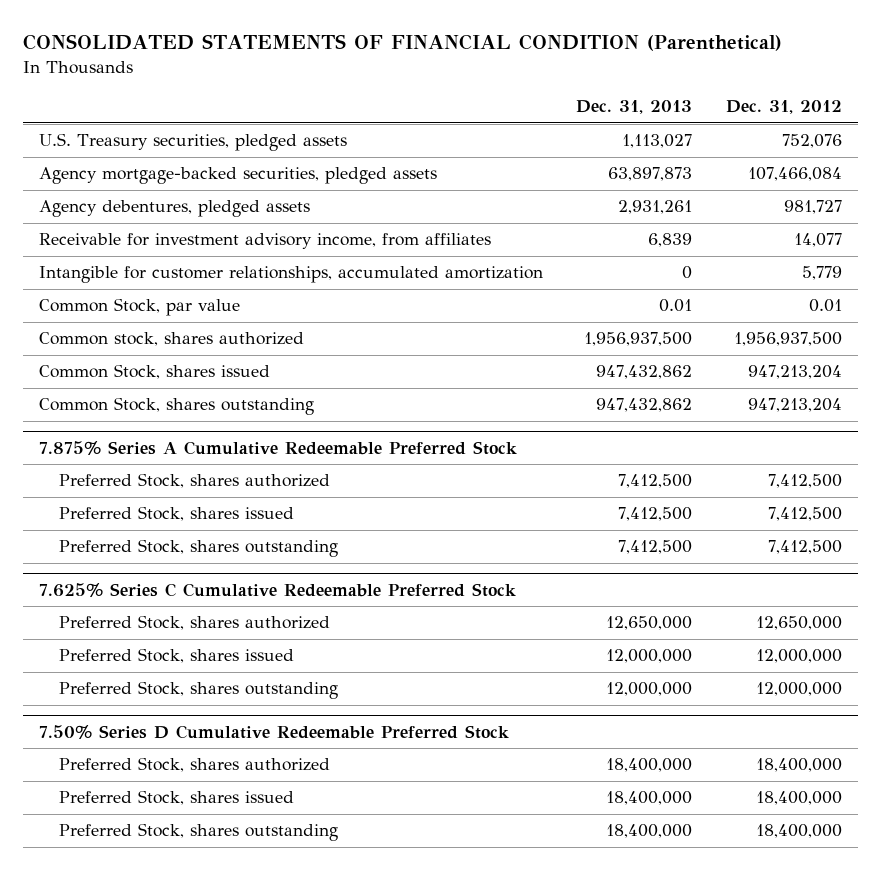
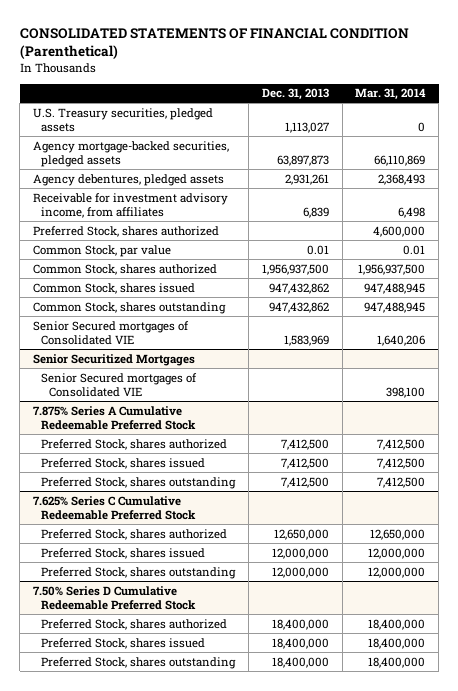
[725,100,842,115] Dec. 31, 2012 -> none
none -> [355,88,427,101] Mar. 31, 2014
[39,266,544,284] Intangible for customer relationships, accumulated amortization -> none
none -> [33,225,220,237] Preferred Stock, shares authorized
[39,332,305,347] Common stock, shares authorized -> [33,263,218,275] Common Stock, shares authorized
none -> [33,320,190,346] Senior Secured mortgages of Consolidated VIE
none -> [33,353,196,366] Senior Securitized Mortgages
none -> [41,372,198,398] Senior Secured mortgages of Consolidated VIE

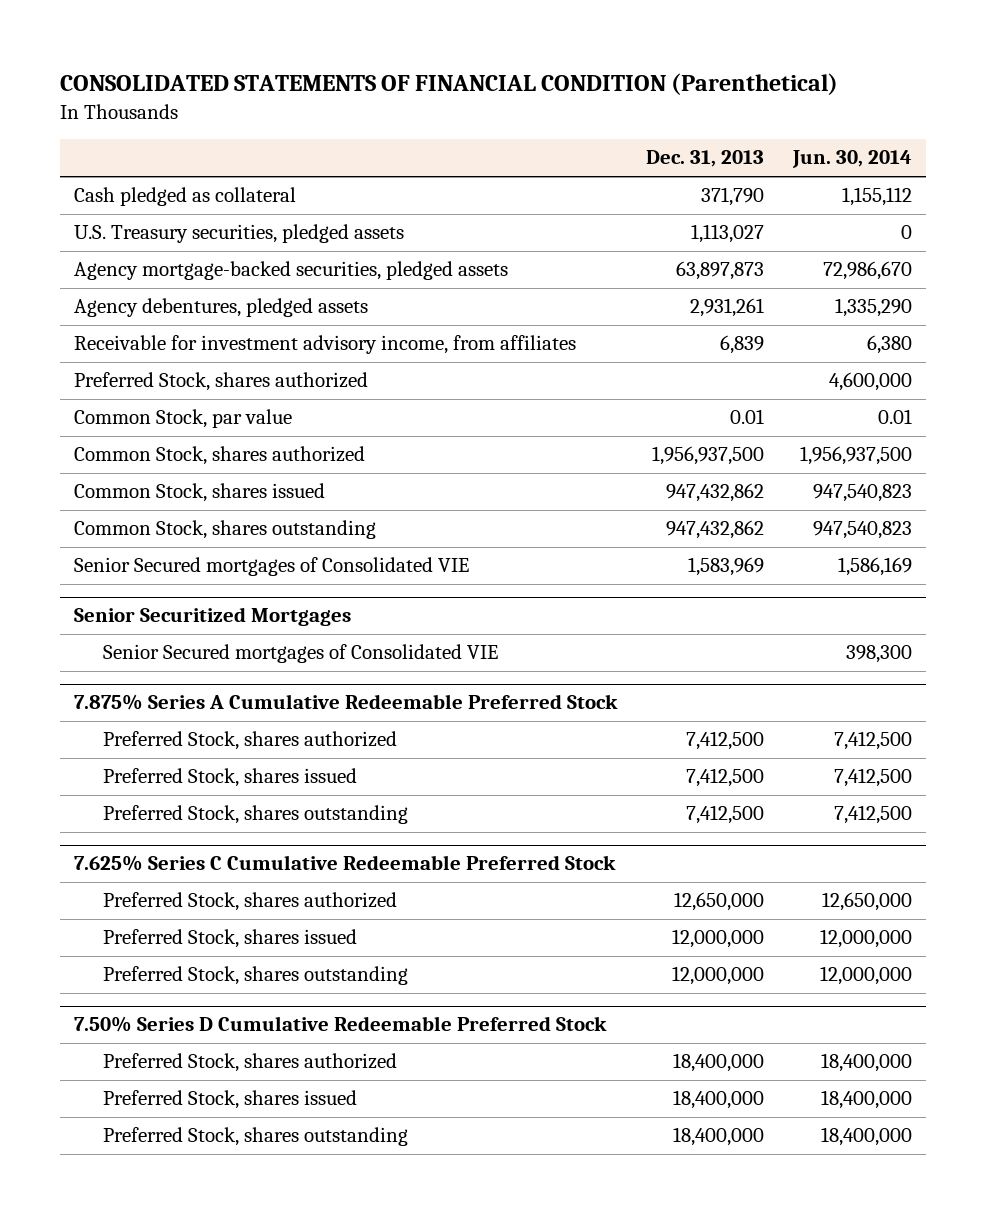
[355,88,427,101] Mar. 31, 2014 -> none
none -> [791,150,912,169] Jun. 30, 2014
none -> [74,187,297,207] Cash pledged as collateral

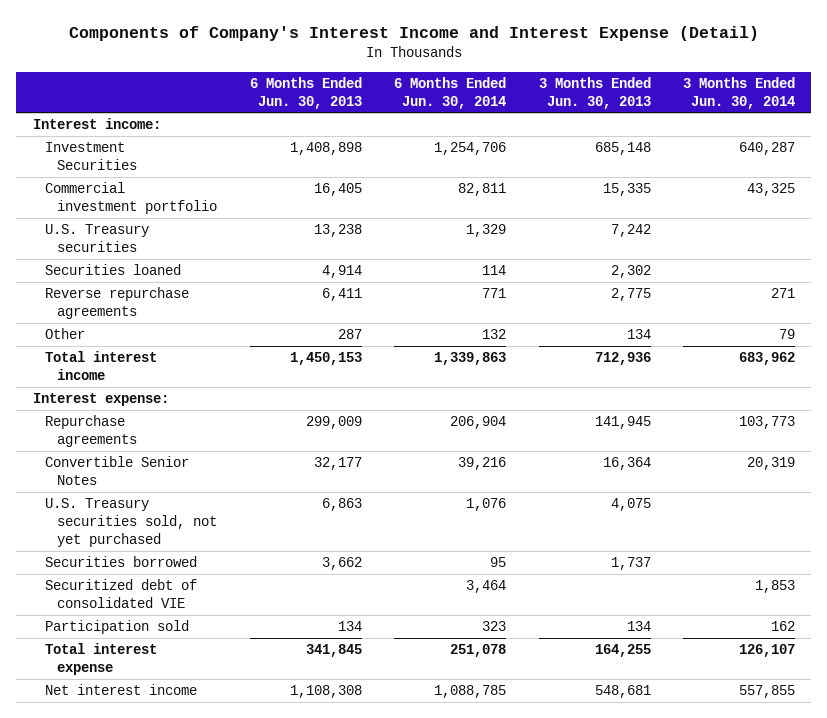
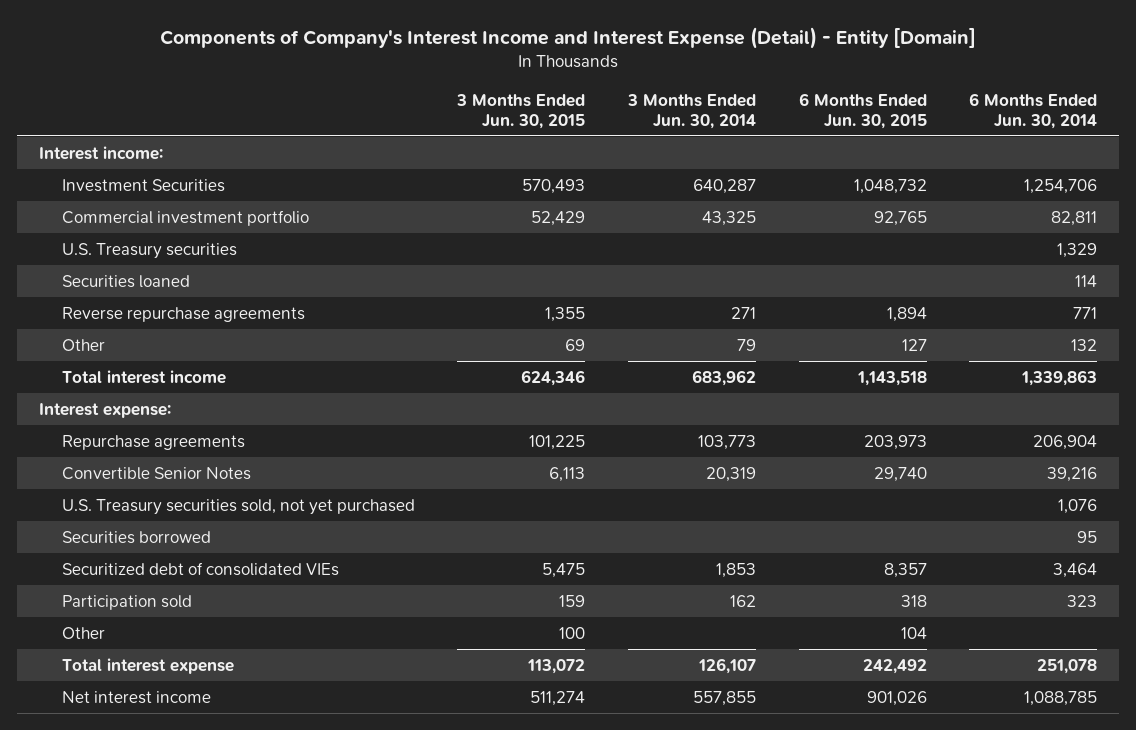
[68,26,759,42] Components of Company's Interest Income and Interest Expense (Detail) -> [160,26,977,49] Components of Company's Interest Income and Interest Expense (Detail) - Entity [Domain]
[249,76,362,109] 6 Months Ended Jun. 30, 2013 -> none
[538,76,651,109] 3 Months Ended Jun. 30, 2013 -> none
none -> [456,93,586,129] 3 Months Ended Jun. 30, 2015
none -> [798,92,927,129] 6 Months Ended Jun. 30, 2015
[44,579,197,609] Securitized debt of consolidated VIE -> [61,561,339,576] Securitized debt of consolidated VIEs
none -> [61,626,105,639] Other

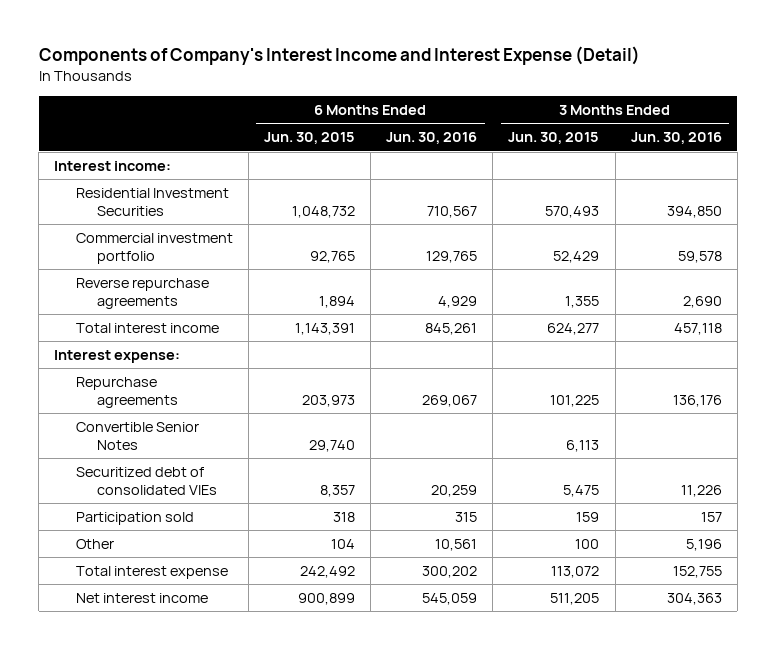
[160,26,977,49] Components of Company's Interest Income and Interest Expense (Detail) - Entity [Domain] -> [38,46,640,66] Components of Company's Interest Income and Interest Expense (Detail)
[627,93,757,129] 3 Months Ended Jun. 30, 2014 -> none
[969,92,1098,129] 6 Months Ended Jun. 30, 2014 -> none
none -> [386,132,478,145] Jun. 30, 2016
none -> [630,132,722,145] Jun. 30, 2016
[61,178,225,192] Investment Securities -> [75,188,229,217] Residential Investment Securities
[61,242,237,259] U.S. Treasury securities -> none
[61,274,190,288] Securities loaned -> none
[61,338,105,351] Other -> none
[521,369,586,386] 624,346 -> [547,323,600,336] 624,277
[856,370,927,386] 1,143,518 -> [294,323,355,336] 1,143,391
[61,498,415,515] U.S. Treasury securities sold, not yet purchased -> none
[61,530,211,544] Securities borrowed -> none
[530,690,586,706] 511,274 -> [550,593,600,606] 511,205
[866,690,927,706] 901,026 -> [297,593,355,606] 900,899

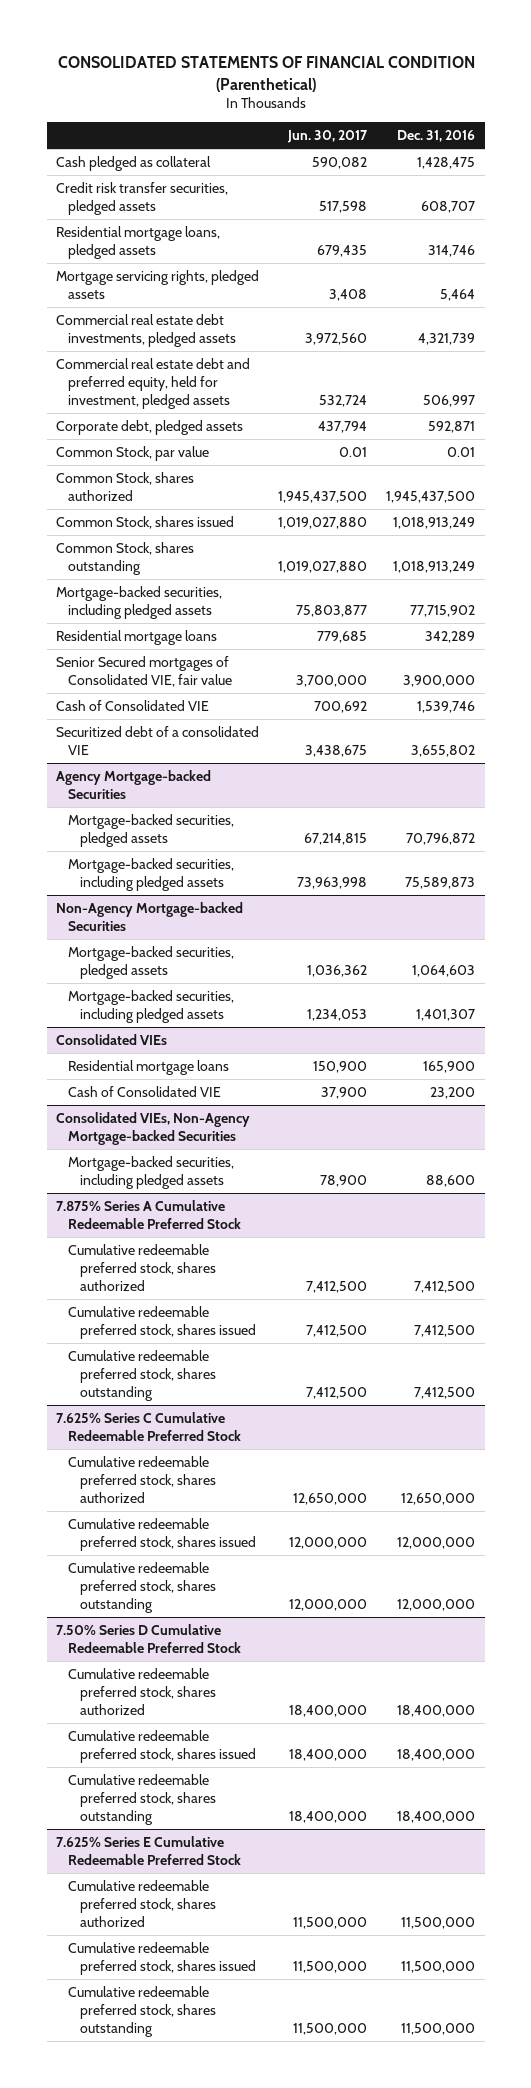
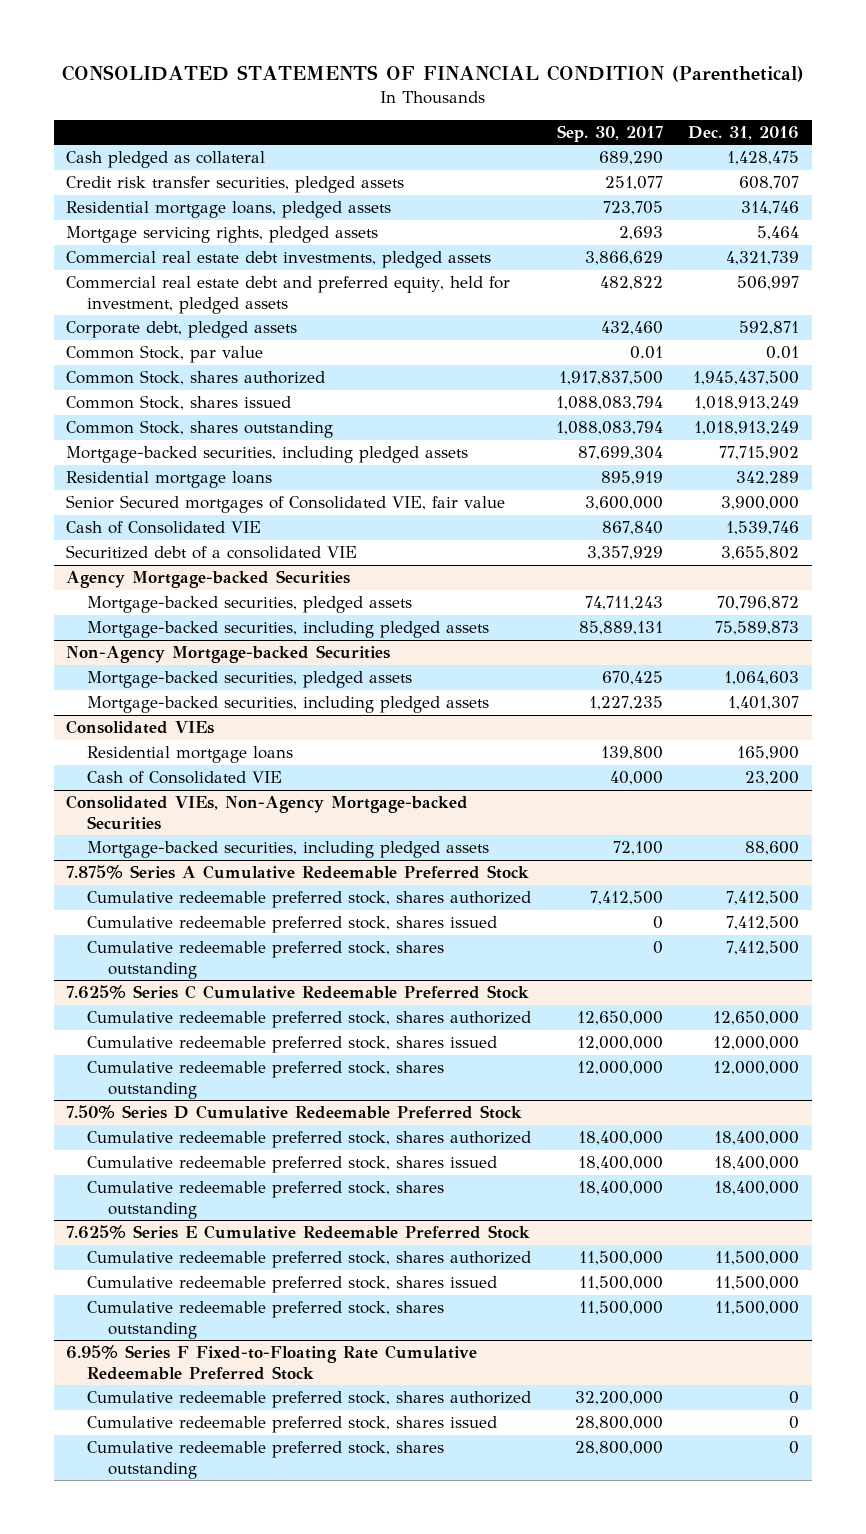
[287,129,369,143] Jun. 30, 2017 -> none
none -> [557,124,664,142] Sep. 30, 2017
none -> [66,1345,478,1380] 6.95% Series F Fixed-to-Floating Rate Cumulative Redeemable Preferred Stock
none -> [87,1391,532,1409] Cumulative redeemable preferred stock, shares authorized
none -> [87,1416,498,1434] Cumulative redeemable preferred stock, shares issued
none -> [87,1441,445,1479] Cumulative redeemable preferred stock, shares outstanding

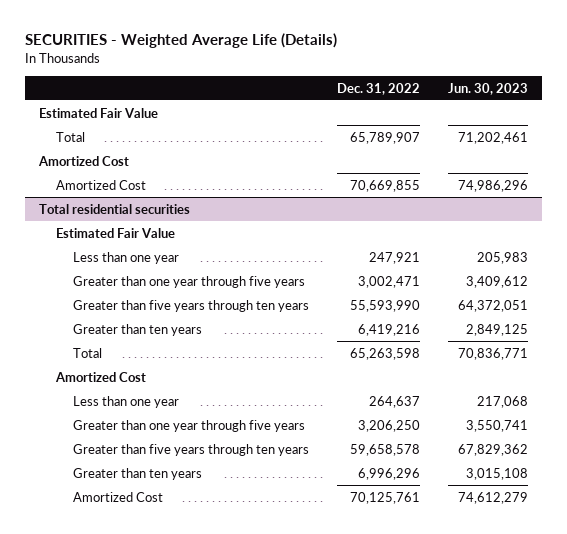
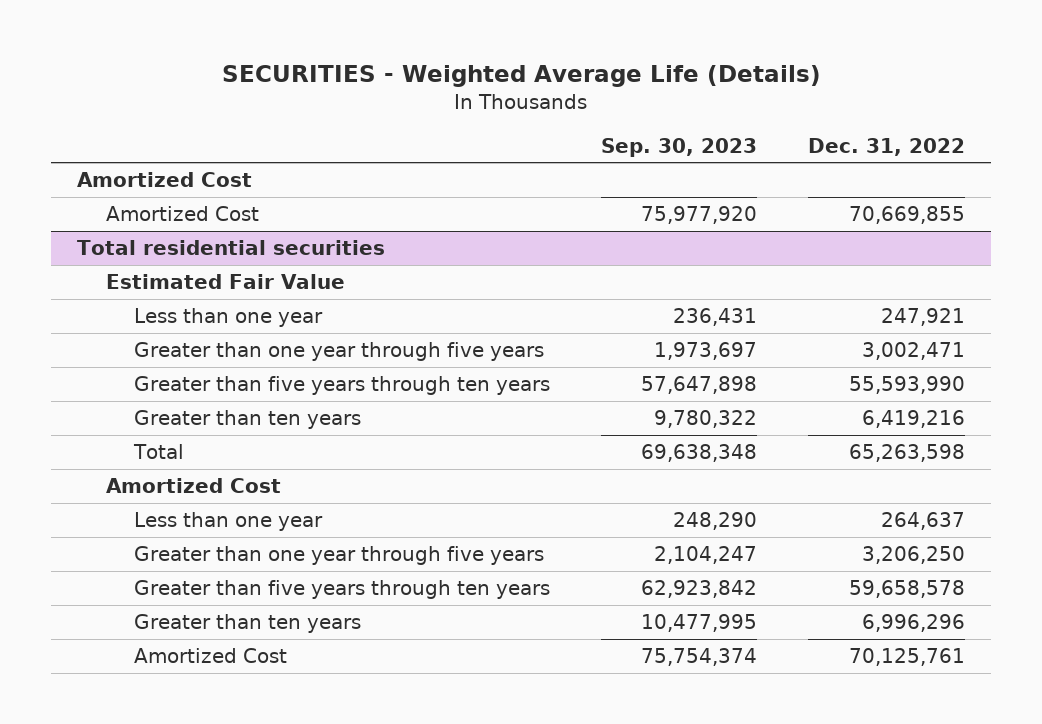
[448,82,529,95] Jun. 30, 2023 -> none
none -> [601,137,758,157] Sep. 30, 2023
[39,107,159,118] Estimated Fair Value -> none
[56,131,86,142] Total -> none

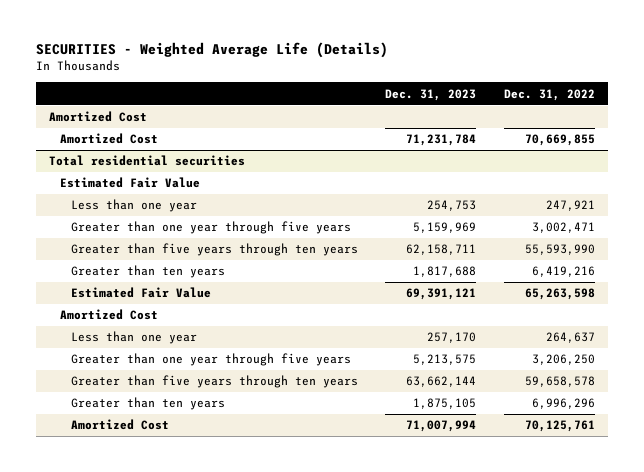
[601,137,758,157] Sep. 30, 2023 -> none
none -> [385,88,477,101] Dec. 31, 2023
[133,444,185,460] Total -> [70,287,211,299] Estimated Fair Value

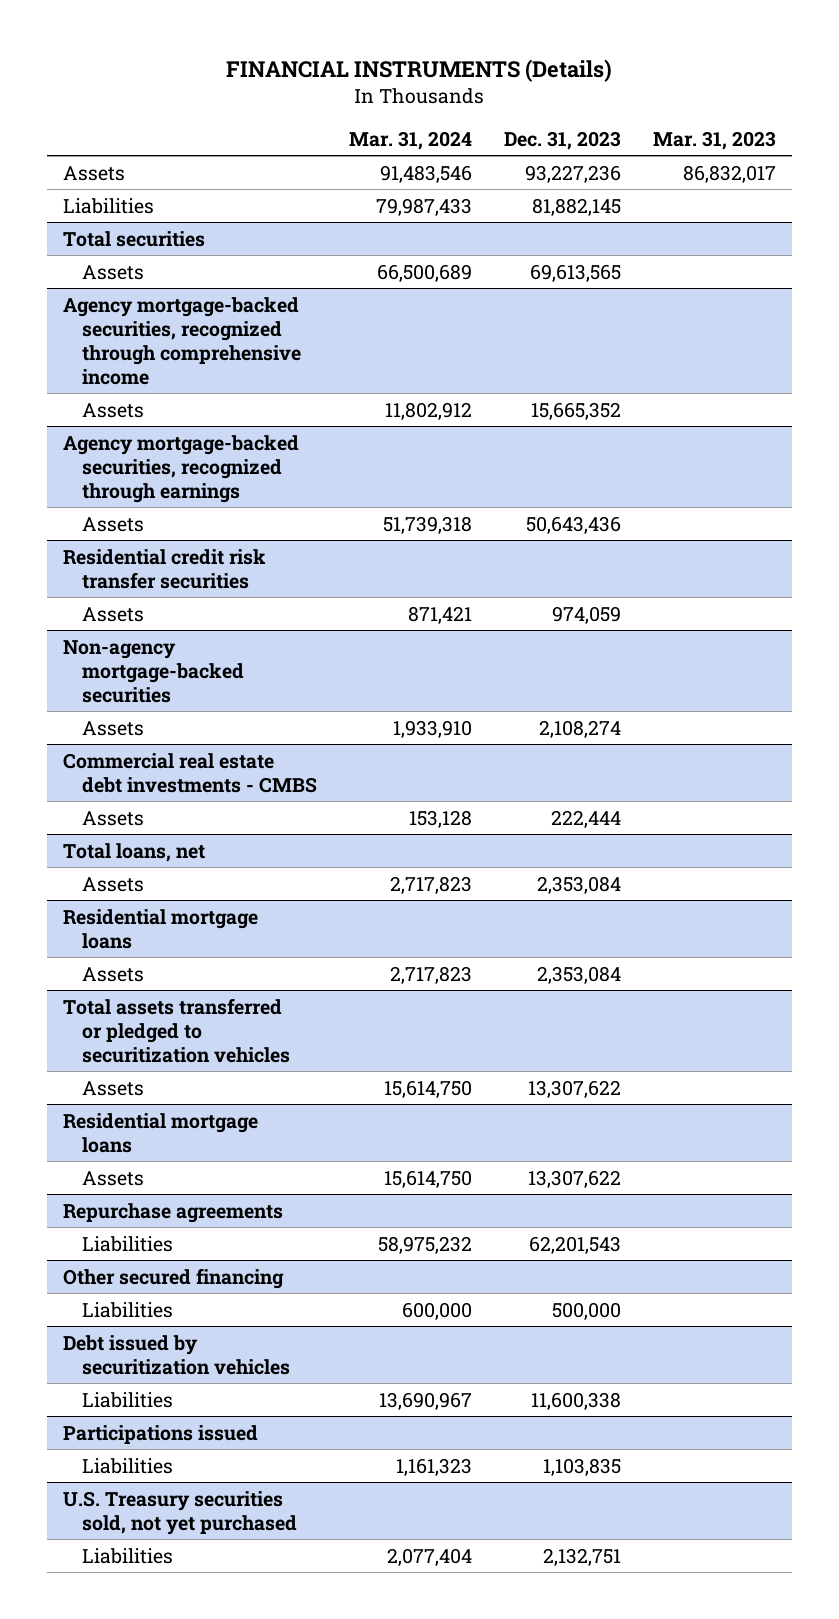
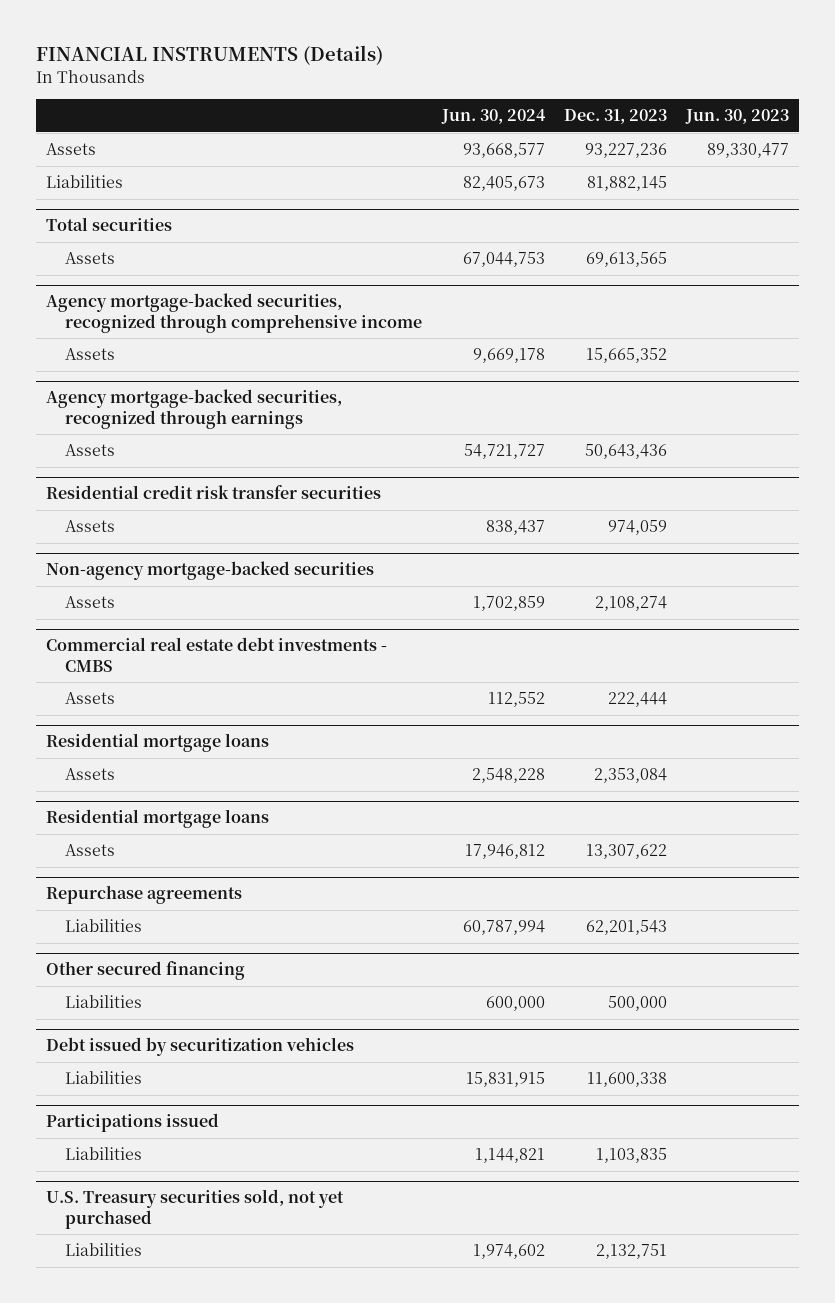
[348,130,472,150] Mar. 31, 2024 -> none
[653,130,777,150] Mar. 31, 2023 -> none
none -> [440,109,546,125] Jun. 30, 2024
none -> [685,109,790,125] Jun. 30, 2023
[62,842,205,862] Total loans, net -> none
[81,876,144,892] Assets -> none
[62,997,290,1063] Total assets transferred or pledged to securitization vehicles -> none
[81,1080,144,1096] Assets -> none

